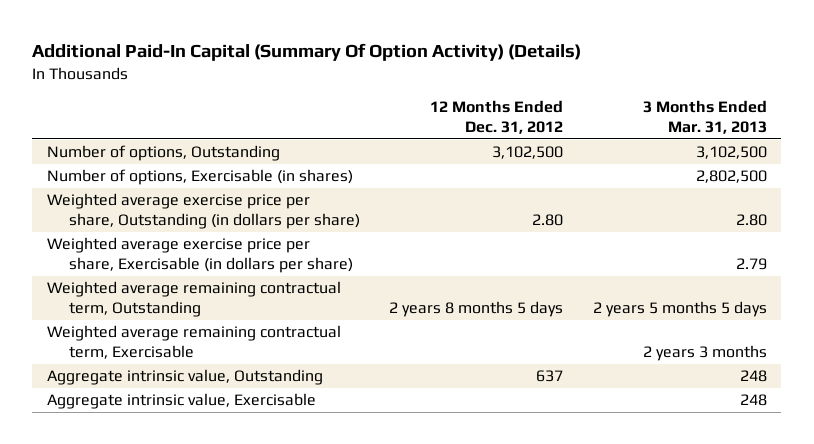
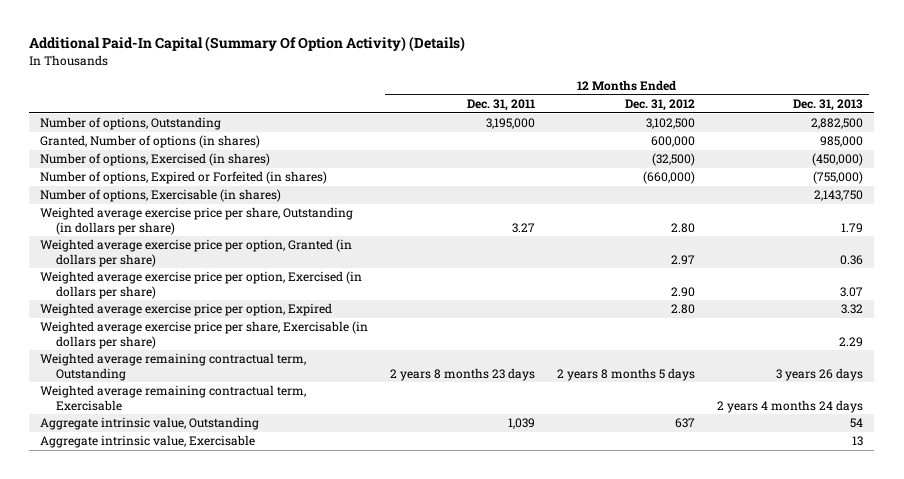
[642,99,767,134] 3 Months Ended Mar. 31, 2013 -> none
none -> [467,99,536,112] Dec. 31, 2011
none -> [793,99,864,112] Dec. 31, 2013
none -> [40,135,261,149] Granted, Number of options (in shares)
none -> [40,153,271,167] Number of options, Exercised (in shares)
none -> [40,171,328,185] Number of options, Expired or Forfeited (in shares)
none -> [40,239,353,267] Weighted average exercise price per option, Granted (in dollars per share)
none -> [40,271,363,299] Weighted average exercise price per option, Exercised (in dollars per share)
none -> [40,303,333,317] Weighted average exercise price per option, Expired

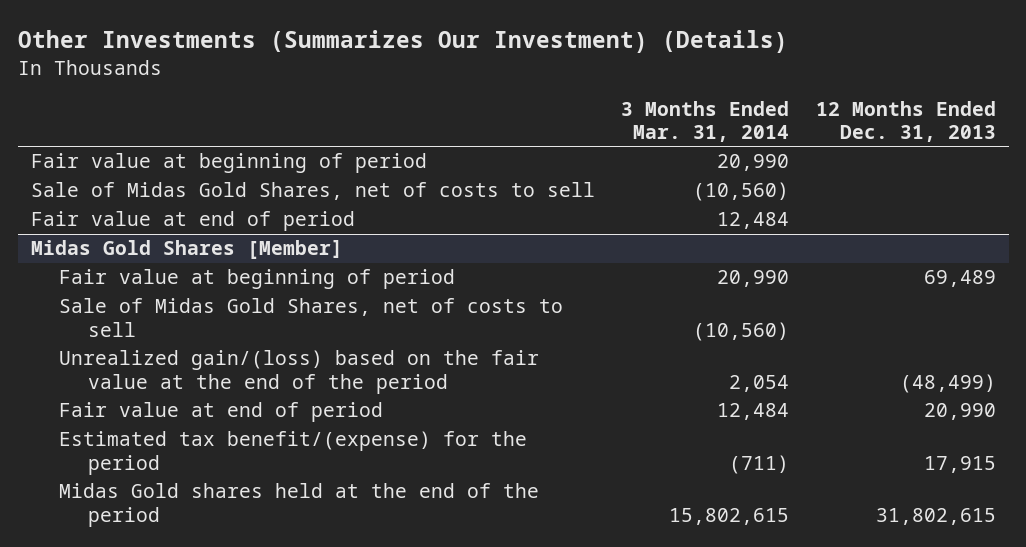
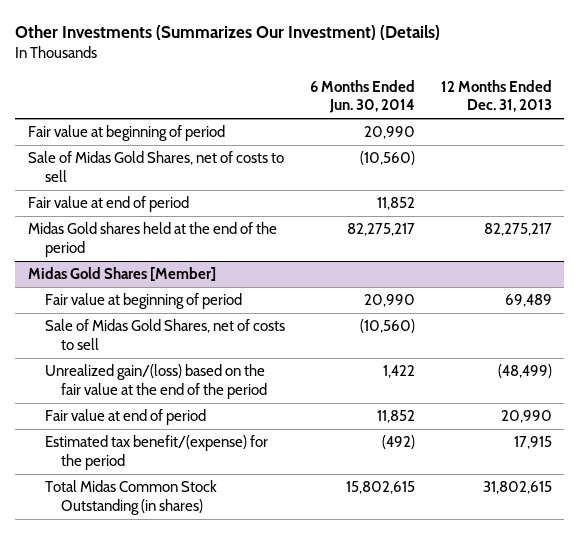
[621,100,790,143] 3 Months Ended Mar. 31, 2014 -> none
none -> [310,79,416,114] 6 Months Ended Jun. 30, 2014
none -> [27,222,277,257] Midas Gold shares held at the end of the period
[59,483,540,527] Midas Gold shares held at the end of the period -> [44,480,217,515] Total Midas Common Stock Outstanding (in shares)

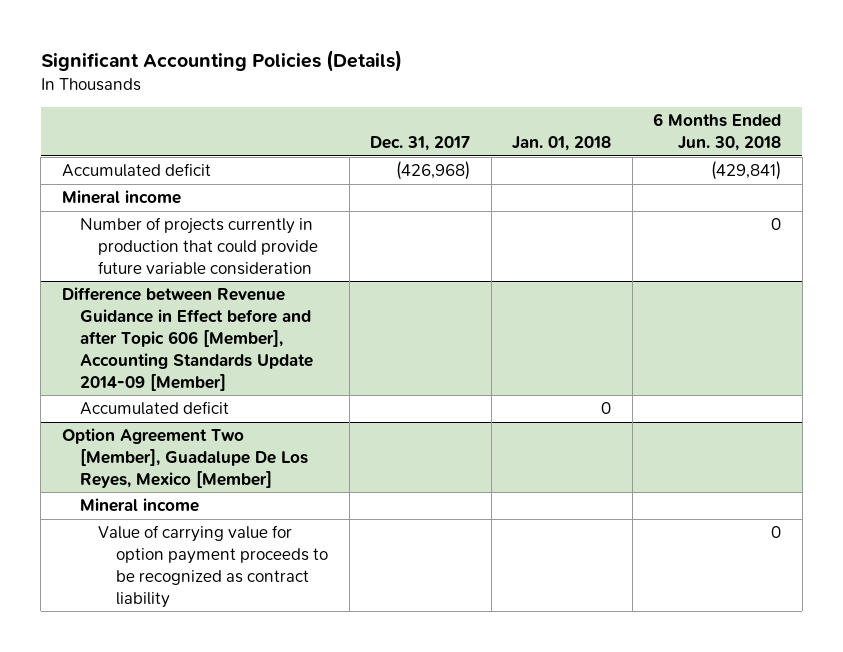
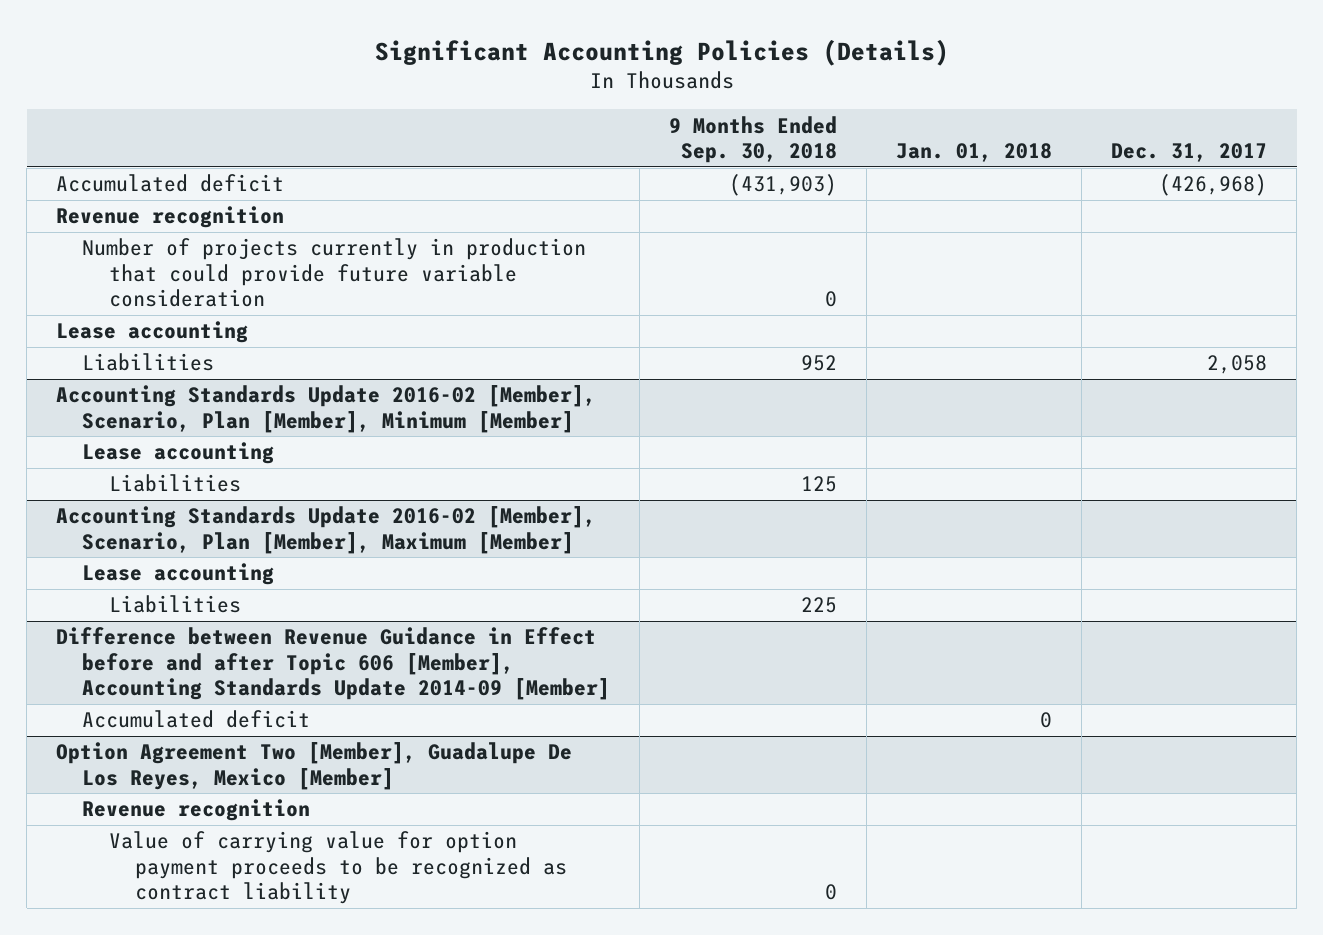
[653,113,782,152] 6 Months Ended Jun. 30, 2018 -> none
none -> [669,115,838,164] 9 Months Ended Sep. 30, 2018
[61,190,181,205] Mineral income -> none
none -> [56,206,285,229] Revenue recognition
none -> [56,321,249,344] Lease accounting
none -> [82,353,215,372] Liabilities
none -> [56,385,597,433] Accounting Standards Update 2016-02 [Member], Scenario, Plan [Member], Minimum [Member]
none -> [82,442,275,465] Lease accounting
none -> [108,474,241,493] Liabilities
none -> [56,506,597,554] Accounting Standards Update 2016-02 [Member], Scenario, Plan [Member], Maximum [Member]
none -> [82,563,275,586] Lease accounting
none -> [108,595,241,614] Liabilities
[79,498,199,513] Mineral income -> none
none -> [82,799,311,822] Revenue recognition

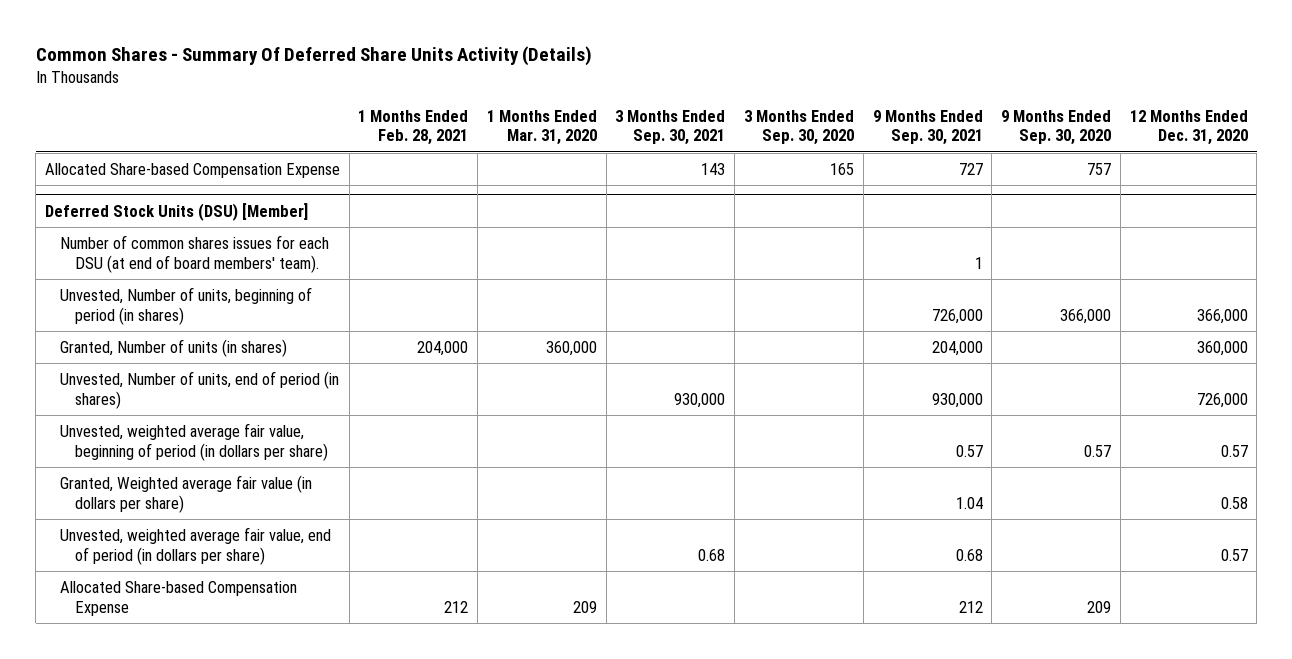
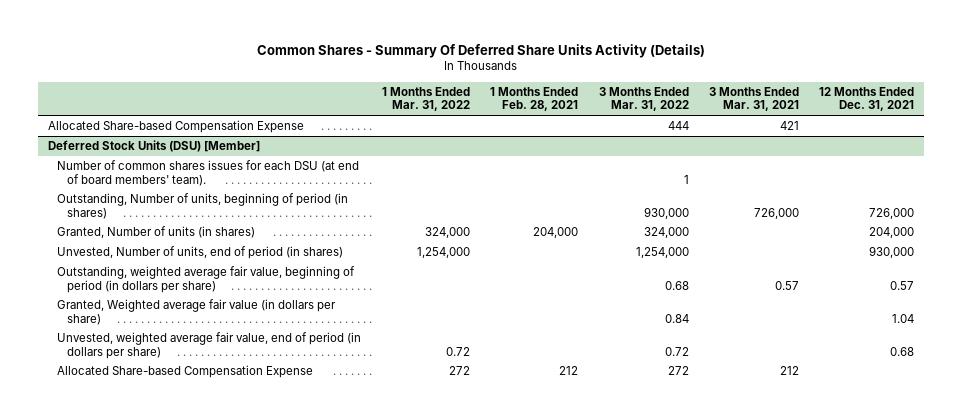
[486,109,597,146] 1 Months Ended Mar. 31, 2020 -> none
[615,109,726,146] 3 Months Ended Sep. 30, 2021 -> none
[744,109,855,146] 3 Months Ended Sep. 30, 2020 -> none
[872,109,983,146] 9 Months Ended Sep. 30, 2021 -> none
[1001,109,1112,146] 9 Months Ended Sep. 30, 2020 -> none
[1129,109,1248,146] 12 Months Ended Dec. 31, 2020 -> none
none -> [381,86,470,112] 1 Months Ended Mar. 31, 2022
none -> [598,86,689,112] 3 Months Ended Mar. 31, 2022
none -> [708,86,799,112] 3 Months Ended Mar. 31, 2021
none -> [819,86,915,112] 12 Months Ended Dec. 31, 2021
[59,286,312,325] Unvested, Number of units, beginning of period (in shares) -> [57,193,349,219] Outstanding, Number of units, beginning of period (in shares)
[59,422,328,461] Unvested, weighted average fair value, beginning of period (in dollars per share) -> [57,266,356,293] Outstanding, weighted average fair value, beginning of period (in dollars per share)

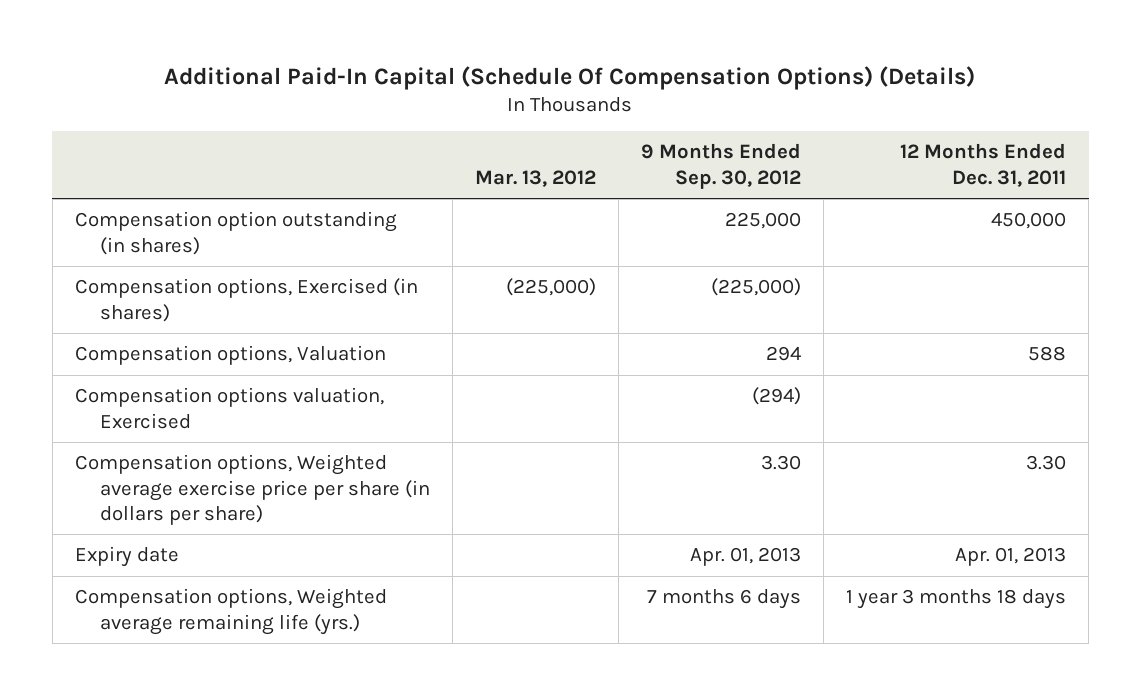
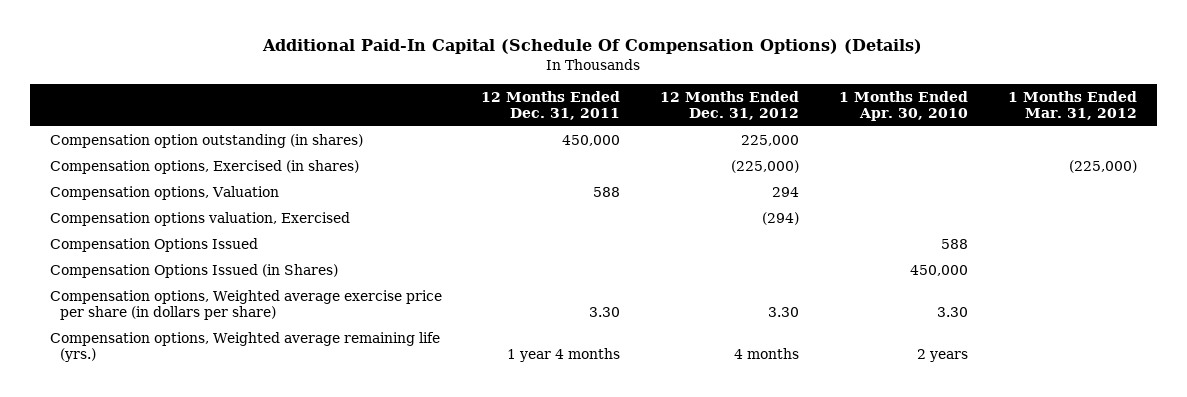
[475,169,597,187] Mar. 13, 2012 -> none
[641,143,802,189] 9 Months Ended Sep. 30, 2012 -> none
none -> [660,90,800,120] 12 Months Ended Dec. 31, 2012
none -> [839,90,969,121] 1 Months Ended Apr. 30, 2010
none -> [1008,90,1138,120] 1 Months Ended Mar. 31, 2012
none -> [49,238,258,253] Compensation Options Issued
none -> [49,264,338,279] Compensation Options Issued (in Shares)
[74,546,179,568] Expiry date -> none
[846,589,1067,610] 1 year 3 months 18 days -> [507,348,621,363] 1 year 4 months

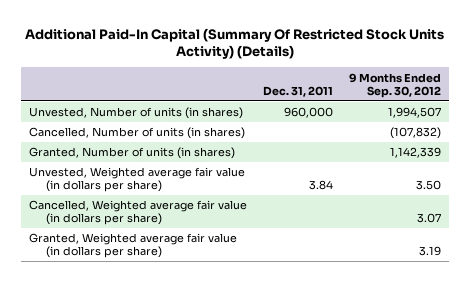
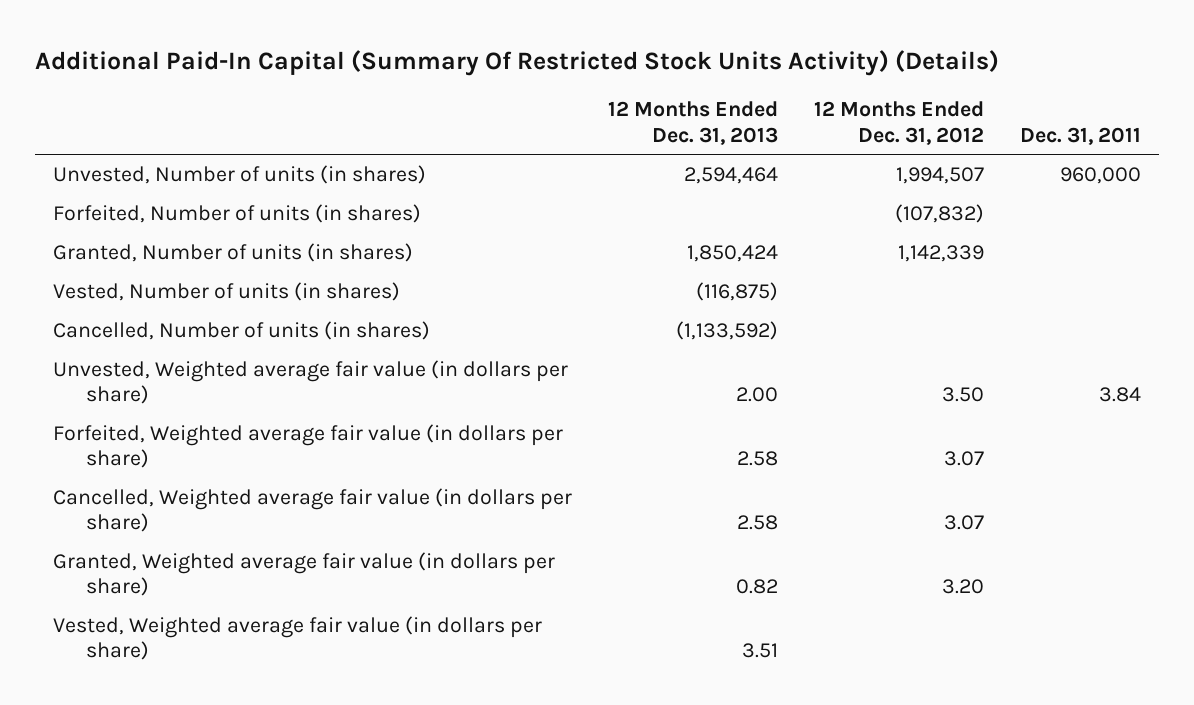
[348,72,441,98] 9 Months Ended Sep. 30, 2012 -> none
none -> [608,101,779,145] 12 Months Ended Dec. 31, 2013
none -> [814,101,985,145] 12 Months Ended Dec. 31, 2012
none -> [52,204,421,224] Forfeited, Number of units (in shares)
none -> [52,282,400,302] Vested, Number of units (in shares)
[29,127,246,140] Cancelled, Number of units (in shares) -> [52,321,430,341] Cancelled, Number of units (in shares)
none -> [52,424,563,469] Forfeited, Weighted average fair value (in dollars per share)
none -> [52,616,542,661] Vested, Weighted average fair value (in dollars per share)

